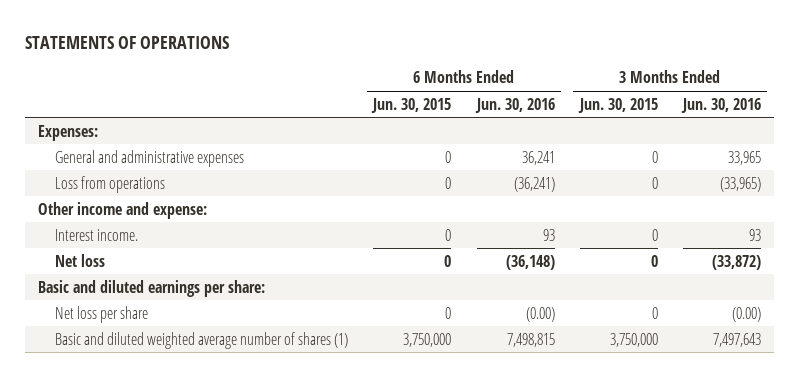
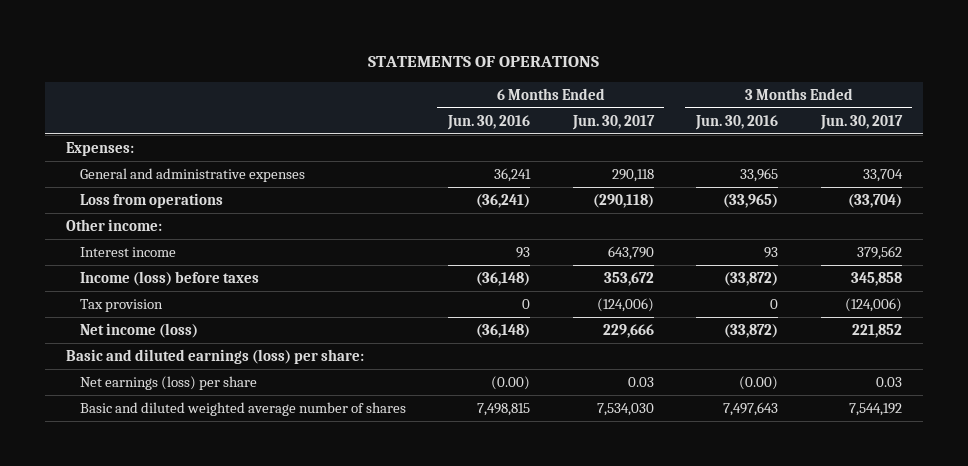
[371,97,452,113] Jun. 30, 2015 -> none
[577,97,658,113] Jun. 30, 2015 -> none
none -> [571,114,655,130] Jun. 30, 2017
none -> [819,114,903,130] Jun. 30, 2017
[37,201,207,219] Other income and expense: -> [66,218,163,231] Other income:
[55,228,139,241] Interest income. -> [79,246,176,257] Interest income
none -> [79,270,259,286] Income (loss) before taxes
none -> [79,298,163,312] Tax provision
[55,253,106,267] Net loss -> [79,322,198,338] Net income (loss)
[37,279,265,297] Basic and diluted earnings per share: -> [66,348,365,364] Basic and diluted earnings (loss) per share:
[55,305,149,323] Net loss per share -> [79,375,257,390] Net earnings (loss) per share
[55,331,349,349] Basic and diluted weighted average number of shares (1) -> [79,401,406,416] Basic and diluted weighted average number of shares

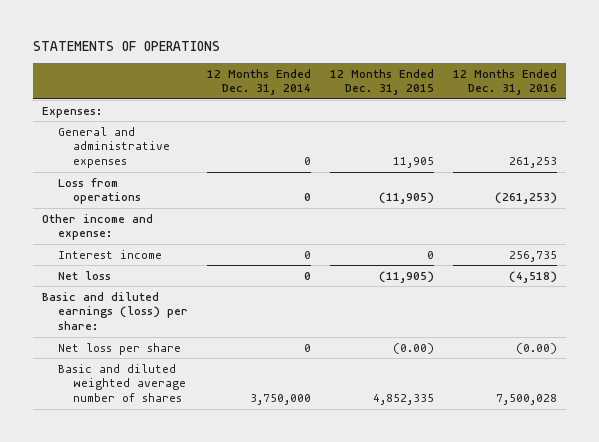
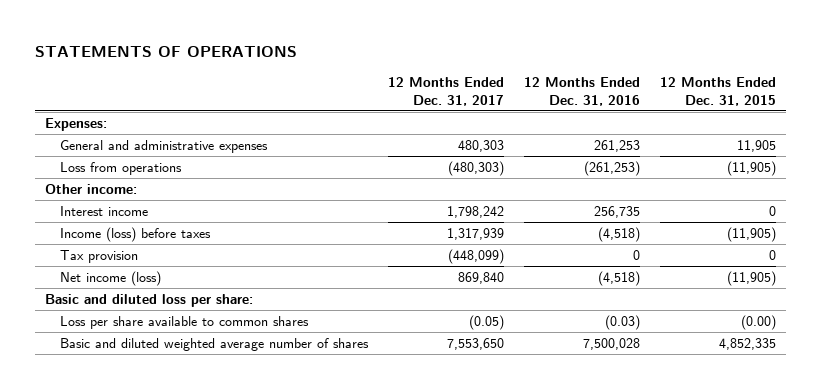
[206,68,311,96] 12 Months Ended Dec. 31, 2014 -> none
none -> [387,76,504,106] 12 Months Ended Dec. 31, 2017
[42,213,154,241] Other income and expense: -> [44,183,137,194] Other income:
none -> [59,226,211,242] Income (loss) before taxes
none -> [59,249,138,263] Tax provision
[57,270,111,280] Net loss -> [59,270,161,286] Net income (loss)
[42,291,188,331] Basic and diluted earnings (loss) per share: -> [44,293,253,307] Basic and diluted loss per share:
[57,342,181,355] Net loss per share -> [59,315,309,329] Loss per share available to common shares
[515,342,557,354] (0.00) -> [604,314,640,330] (0.03)

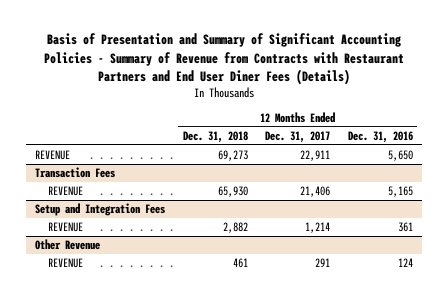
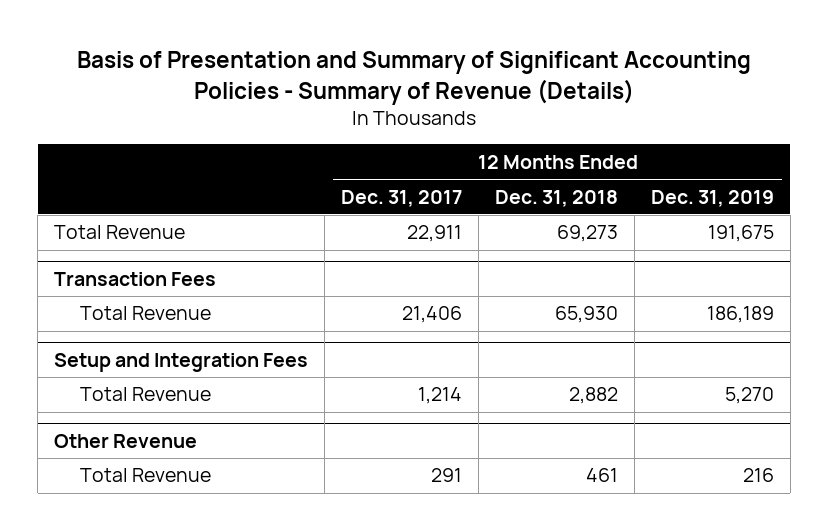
[43,33,404,85] Basis of Presentation and Summary of Significant Accounting Policies - Summary of Revenue from Contracts with Restaurant Partners and End User Diner Fees (Details) -> [77,51,752,105] Basis of Presentation and Summary of Significant Accounting Policies - Summary of Revenue (Details)
[347,130,413,143] Dec. 31, 2016 -> none
none -> [650,189,774,207] Dec. 31, 2019
[34,150,70,161] REVENUE -> [54,225,186,240] Total Revenue
[47,186,83,197] REVENUE -> [80,306,212,321] Total Revenue
[47,222,83,233] REVENUE -> [80,387,212,402] Total Revenue
[47,258,83,269] REVENUE -> [80,468,212,483] Total Revenue

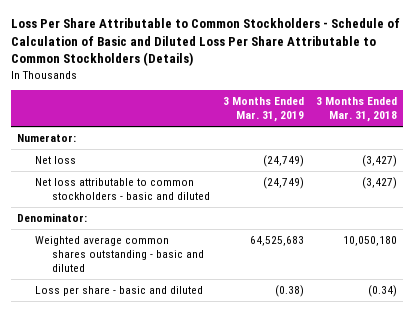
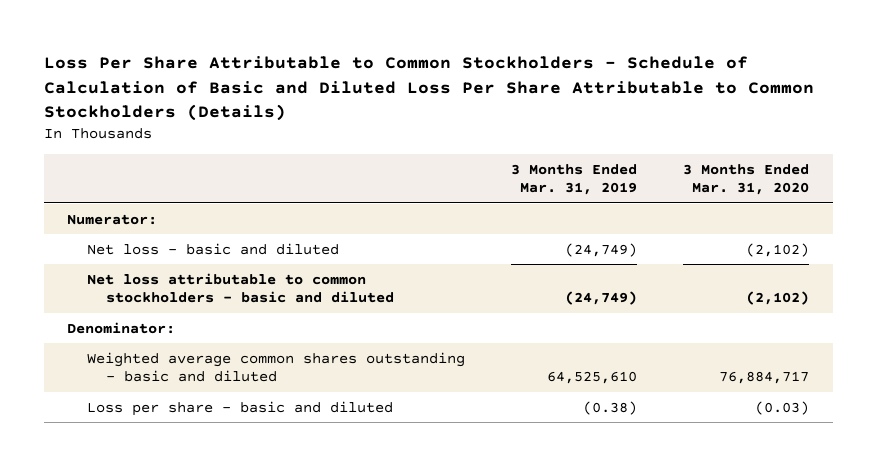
[315,97,397,123] 3 Months Ended Mar. 31, 2018 -> none
none -> [683,163,810,196] 3 Months Ended Mar. 31, 2020
[34,155,76,164] Net loss -> [86,242,339,255] Net loss - basic and diluted
[249,235,304,246] 64,525,683 -> [547,371,638,385] 64,525,610

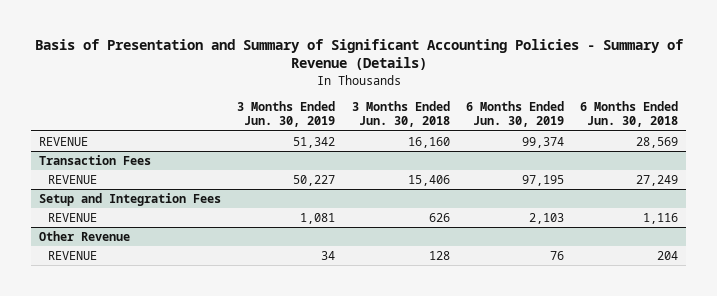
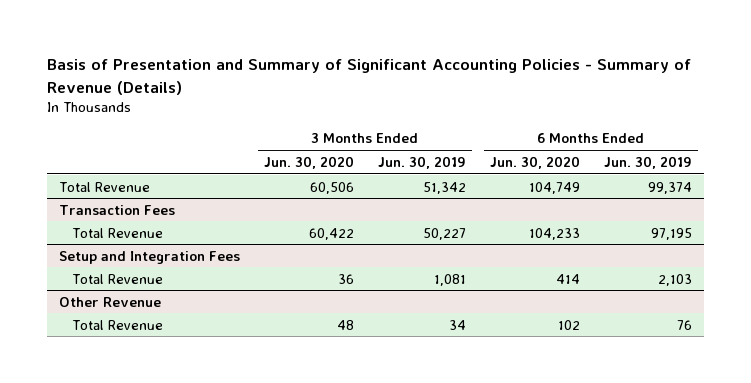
[351,100,450,128] 3 Months Ended Jun. 30, 2018 -> none
[580,100,679,128] 6 Months Ended Jun. 30, 2018 -> none
none -> [264,155,355,169] Jun. 30, 2020
none -> [490,155,581,169] Jun. 30, 2020
[39,136,89,146] REVENUE -> [59,181,151,192] Total Revenue
[48,174,98,184] REVENUE -> [72,227,164,238] Total Revenue
[48,212,98,222] REVENUE -> [72,273,164,284] Total Revenue
[48,250,98,260] REVENUE -> [72,319,164,330] Total Revenue

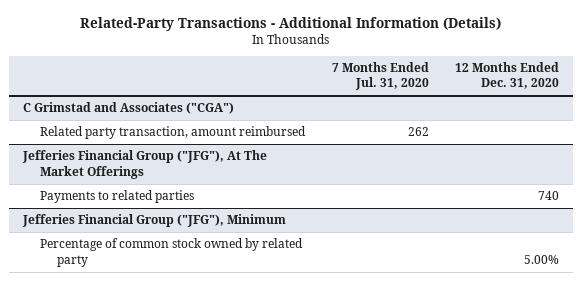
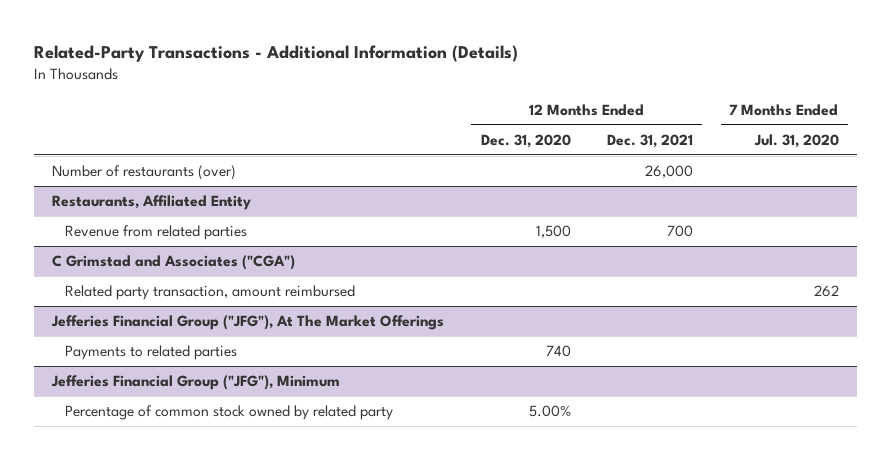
none -> [607,133,694,148] Dec. 31, 2021
none -> [51,165,236,181] Number of restaurants (over)
none -> [51,195,251,211] Restaurants, Affiliated Entity
none -> [65,225,248,241] Revenue from related parties

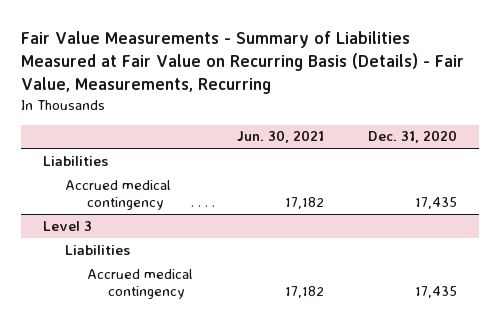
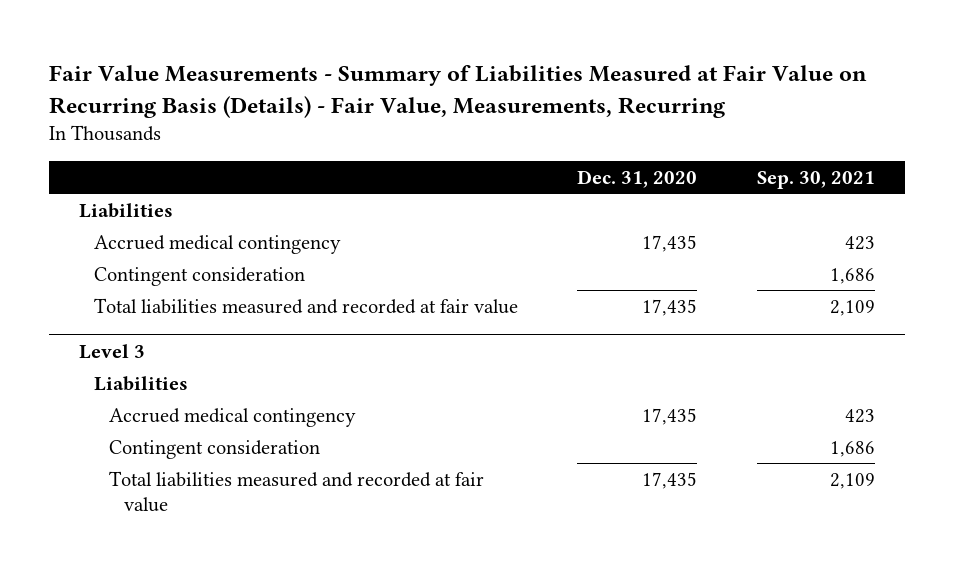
[236,130,324,144] Jun. 30, 2021 -> none
none -> [756,170,875,189] Sep. 30, 2021
none -> [93,266,305,286] Contingent consideration
none -> [93,297,518,314] Total liabilities measured and recorded at fair value
none -> [108,439,320,459] Contingent consideration
none -> [108,470,484,513] Total liabilities measured and recorded at fair value

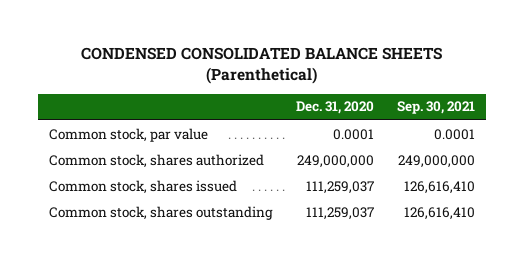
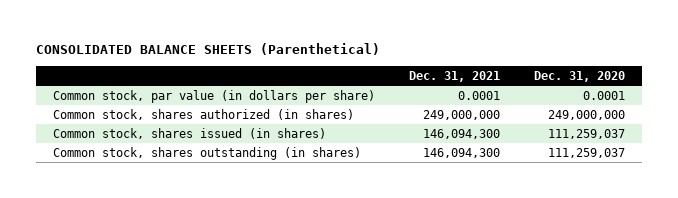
[81,46,443,85] CONDENSED CONSOLIDATED BALANCE SHEETS (Parenthetical) -> [36,43,381,56] CONSOLIDATED BALANCE SHEETS (Parenthetical)
[397,101,476,115] Sep. 30, 2021 -> none
none -> [409,70,501,82] Dec. 31, 2021
[49,127,209,142] Common stock, par value -> [53,89,376,103] Common stock, par value (in dollars per share)
[49,153,265,168] Common stock, shares authorized -> [53,108,355,120] Common stock, shares authorized (in shares)
[49,179,238,194] Common stock, shares issued -> [53,127,327,139] Common stock, shares issued (in shares)
[49,205,274,220] Common stock, shares outstanding -> [53,146,362,160] Common stock, shares outstanding (in shares)

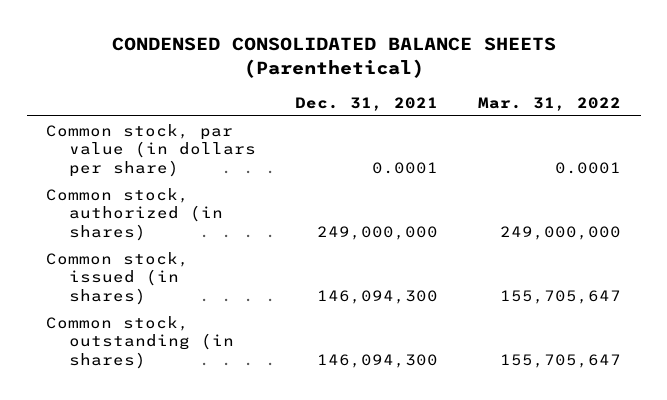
[36,43,381,56] CONSOLIDATED BALANCE SHEETS (Parenthetical) -> [111,37,556,78] CONDENSED CONSOLIDATED BALANCE SHEETS (Parenthetical)
[534,70,626,82] Dec. 31, 2020 -> none
none -> [477,96,621,111] Mar. 31, 2022
[53,108,355,120] Common stock, shares authorized (in shares) -> [46,187,223,242] Common stock, authorized (in shares)
[53,127,327,139] Common stock, shares issued (in shares) -> [46,251,190,306] Common stock, issued (in shares)
[53,146,362,160] Common stock, shares outstanding (in shares) -> [46,315,234,370] Common stock, outstanding (in shares)

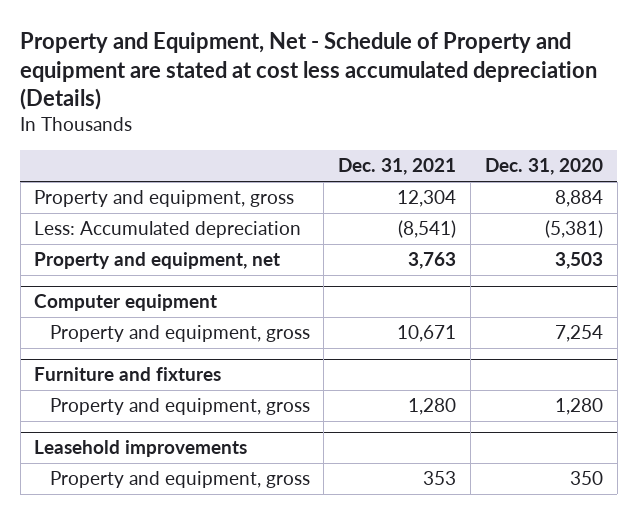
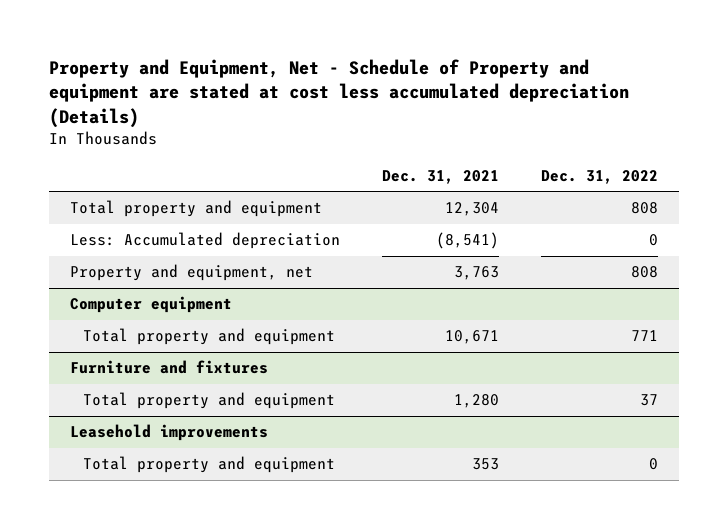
[484,158,603,176] Dec. 31, 2020 -> none
none -> [541,169,659,184] Dec. 31, 2022
[34,190,295,208] Property and equipment, gross -> [70,200,323,218] Total property and equipment
[49,325,310,343] Property and equipment, gross -> [82,328,335,346] Total property and equipment
[49,398,310,416] Property and equipment, gross -> [82,392,335,410] Total property and equipment
[49,471,310,489] Property and equipment, gross -> [82,456,335,474] Total property and equipment

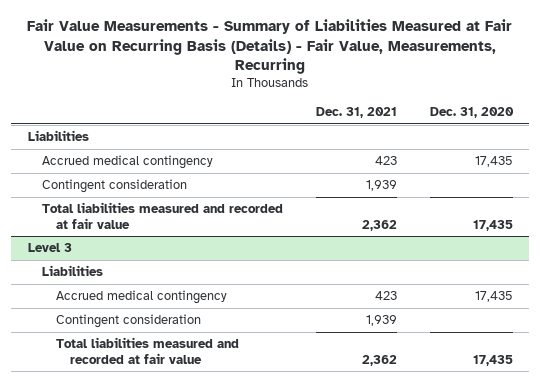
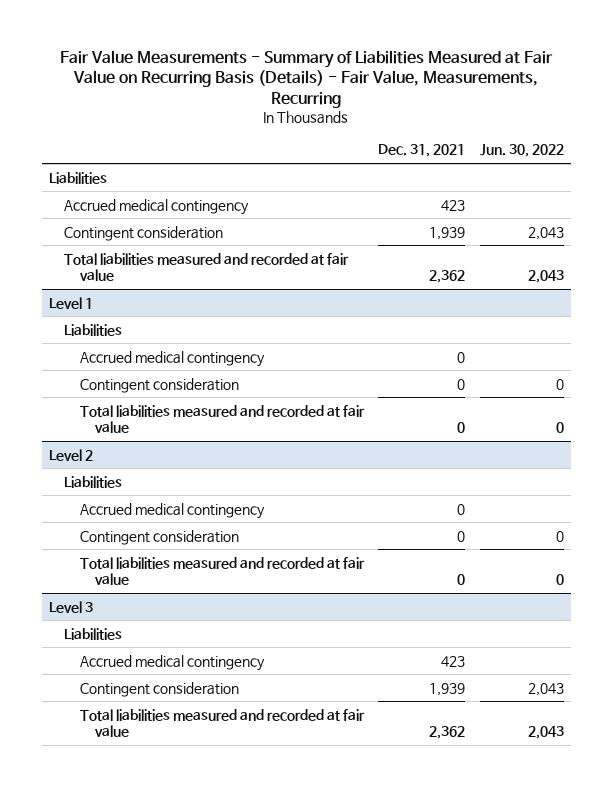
[429,107,514,119] Dec. 31, 2020 -> none
none -> [479,144,564,158] Jun. 30, 2022
none -> [49,296,94,309] Level 1
none -> [64,323,123,336] Liabilities
none -> [79,350,265,367] Accrued medical contingency
none -> [79,377,239,393] Contingent consideration
none -> [79,404,365,434] Total liabilities measured and recorded at fair value
none -> [49,448,94,461] Level 2
none -> [64,475,123,488] Liabilities
none -> [79,502,265,519] Accrued medical contingency
none -> [79,529,239,545] Contingent consideration
none -> [79,556,365,586] Total liabilities measured and recorded at fair value

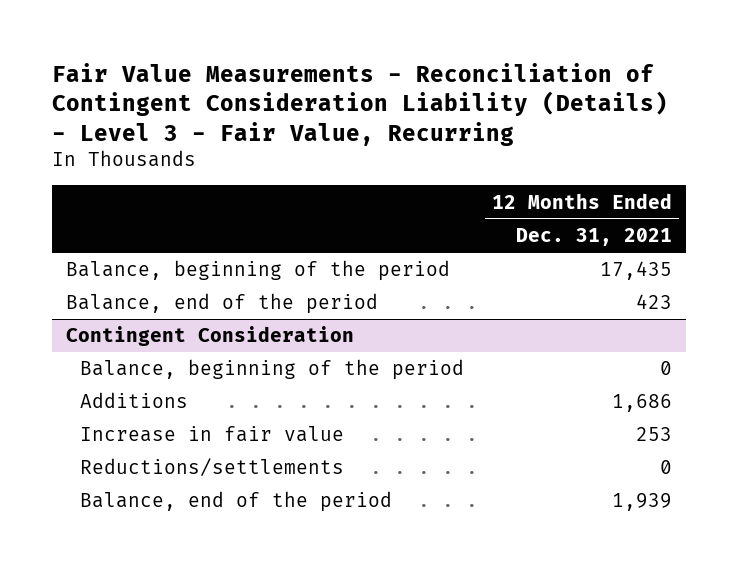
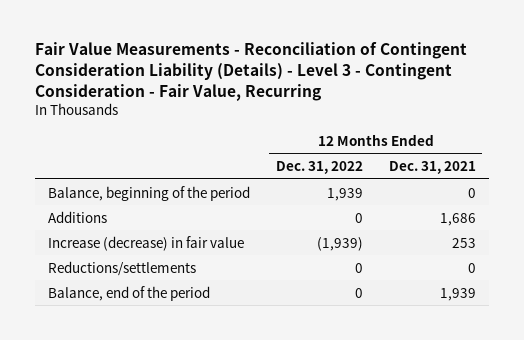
[52,62,669,146] Fair Value Measurements - Reconciliation of Contingent Consideration Liability (Details) - Level 3 - Fair Value, Recurring -> [34,42,467,101] Fair Value Measurements - Reconciliation of Contingent Consideration Liability (Details) - Level 3 - Contingent Consideration - Fair Value, Recurring
none -> [275,161,363,175] Dec. 31, 2022
[66,260,451,282] Balance, beginning of the period -> none
[66,293,379,315] Balance, end of the period -> none
[66,326,355,347] Contingent Consideration -> none
[79,426,344,443] Increase in fair value -> [47,235,244,251] Increase (decrease) in fair value

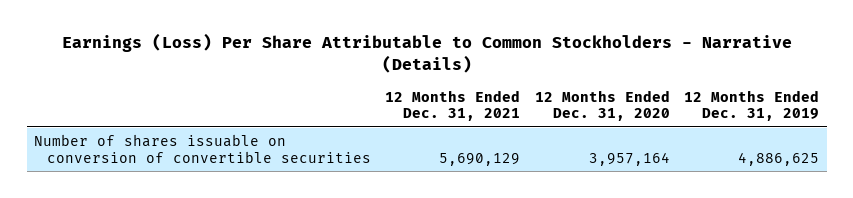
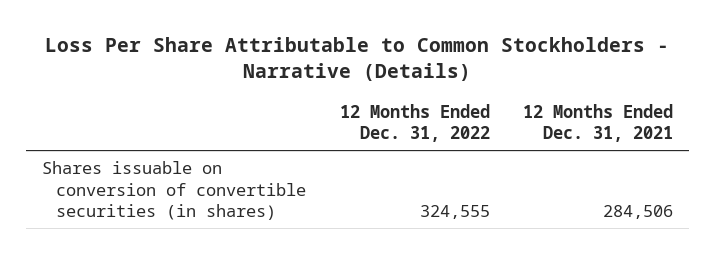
[61,33,792,73] Earnings (Loss) Per Share Attributable to Common Stockholders - Narrative (Details) -> [45,36,670,81] Loss Per Share Attributable to Common Stockholders - Narrative (Details)
[534,89,670,122] 12 Months Ended Dec. 31, 2020 -> none
[684,89,820,122] 12 Months Ended Dec. 31, 2019 -> none
none -> [339,103,490,143] 12 Months Ended Dec. 31, 2022
[33,134,371,163] Number of shares issuable on conversion of convertible securities -> [42,161,307,221] Shares issuable on conversion of convertible securities (in shares)
[439,152,521,166] 5,690,129 -> [602,205,673,220] 284,506

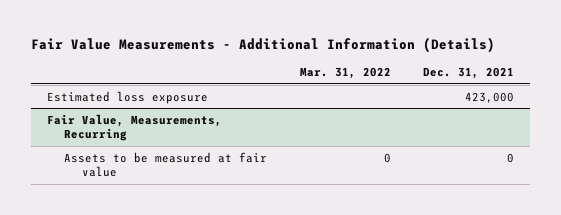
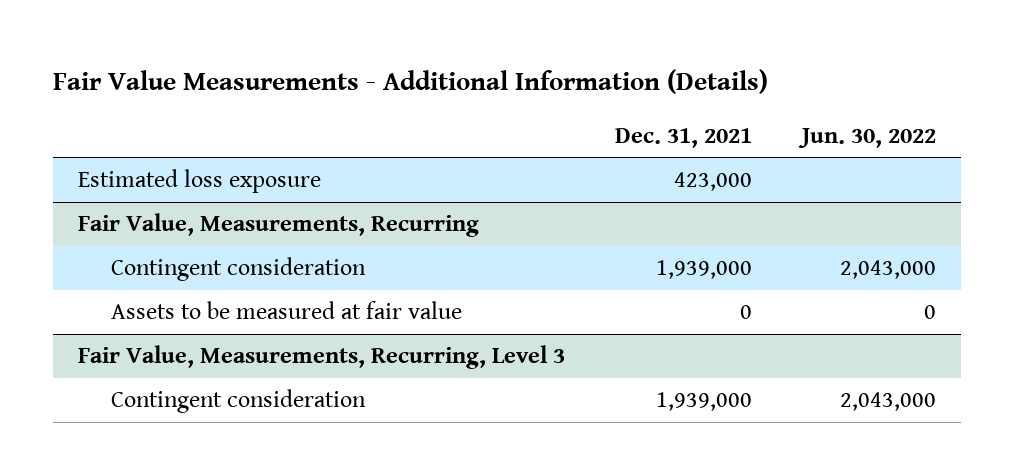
[299,67,391,80] Mar. 31, 2022 -> none
none -> [797,127,936,148] Jun. 30, 2022
none -> [110,257,366,282] Contingent consideration
none -> [78,345,566,370] Fair Value, Measurements, Recurring, Level 3
none -> [110,389,366,414] Contingent consideration

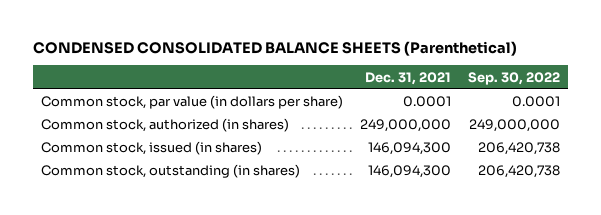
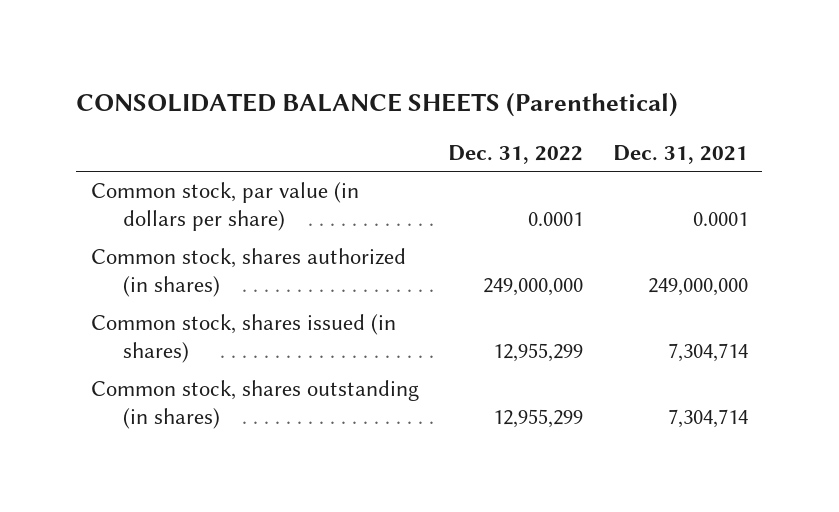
[32,40,517,56] CONDENSED CONSOLIDATED BALANCE SHEETS (Parenthetical) -> [76,91,679,117] CONSOLIDATED BALANCE SHEETS (Parenthetical)
[467,71,560,85] Sep. 30, 2022 -> none
none -> [448,144,584,164] Dec. 31, 2022
[41,118,290,133] Common stock, authorized (in shares) -> [91,248,407,298] Common stock, shares authorized (in shares)
[41,141,263,156] Common stock, issued (in shares) -> [91,314,397,364] Common stock, shares issued (in shares)
[368,142,452,156] 146,094,300 -> [667,343,748,363] 7,304,714
[41,164,301,179] Common stock, outstanding (in shares) -> [91,380,420,430] Common stock, shares outstanding (in shares)
[368,165,452,179] 146,094,300 -> [667,409,748,429] 7,304,714

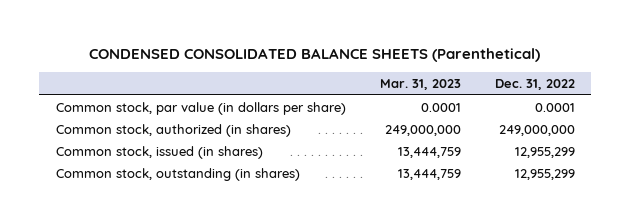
[76,91,679,117] CONSOLIDATED BALANCE SHEETS (Parenthetical) -> [89,48,541,63] CONDENSED CONSOLIDATED BALANCE SHEETS (Parenthetical)
[612,144,748,164] Dec. 31, 2021 -> none
none -> [379,79,461,91] Mar. 31, 2023
[91,248,407,298] Common stock, shares authorized (in shares) -> [55,123,291,137] Common stock, authorized (in shares)
[91,314,397,364] Common stock, shares issued (in shares) -> [55,145,263,159] Common stock, issued (in shares)
[91,380,420,430] Common stock, shares outstanding (in shares) -> [55,167,300,181] Common stock, outstanding (in shares)

